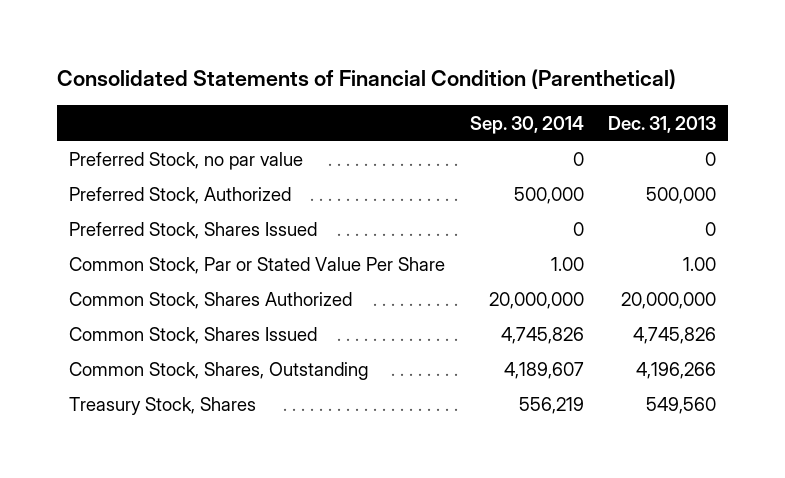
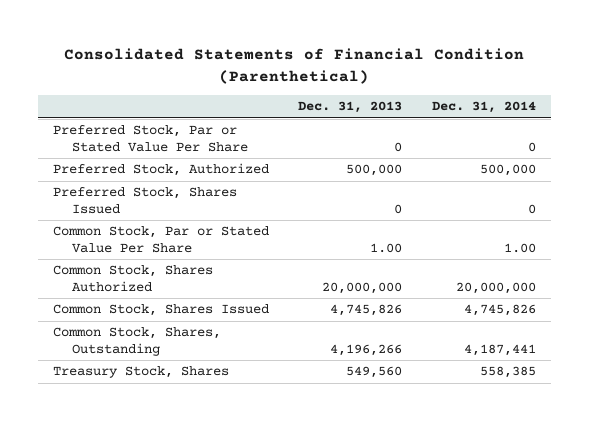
[469,115,584,134] Sep. 30, 2014 -> none
none -> [432,101,537,114] Dec. 31, 2014
[69,151,304,170] Preferred Stock, no par value -> none
none -> [52,125,249,152] Preferred Stock, Par or Stated Value Per Share

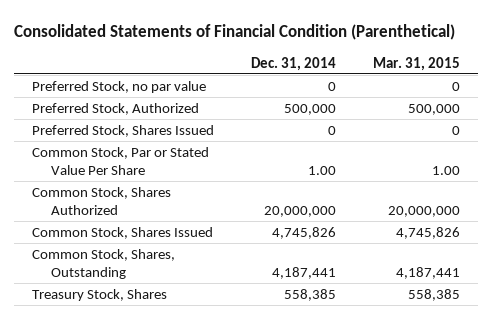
[298,101,403,114] Dec. 31, 2013 -> none
none -> [372,56,460,71] Mar. 31, 2015
[52,125,249,152] Preferred Stock, Par or Stated Value Per Share -> none
none -> [32,80,207,93] Preferred Stock, no par value

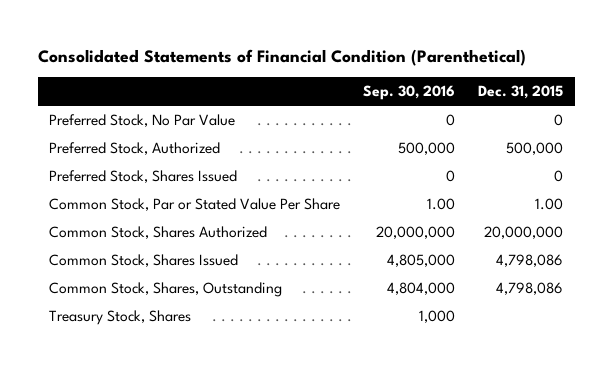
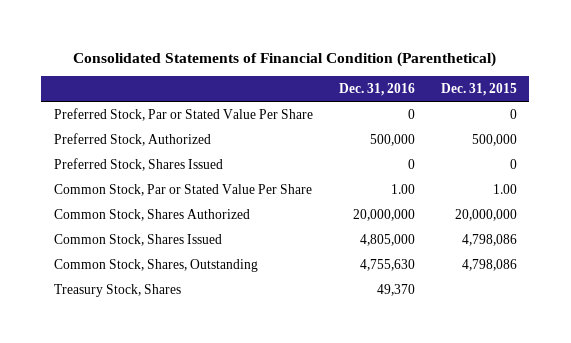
[363,85,456,101] Sep. 30, 2016 -> none
none -> [338,83,415,97] Dec. 31, 2016
[49,114,236,128] Preferred Stock, No Par Value -> none
none -> [54,108,314,122] Preferred Stock, Par or Stated Value Per Share

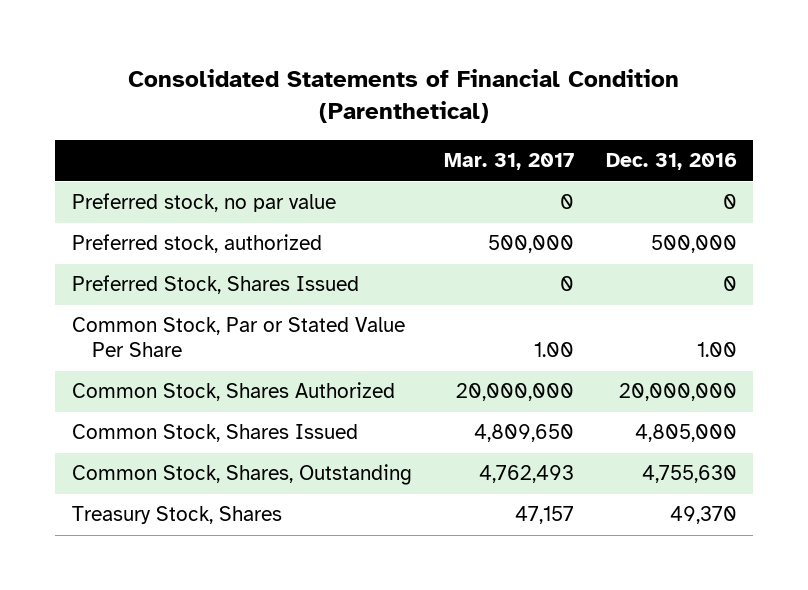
[440,83,517,97] Dec. 31, 2015 -> none
none -> [443,153,574,171] Mar. 31, 2017
[54,108,314,122] Preferred Stock, Par or Stated Value Per Share -> none
none -> [71,193,336,213] Preferred stock, no par value
[54,133,212,147] Preferred Stock, Authorized -> [71,234,322,254] Preferred stock, authorized

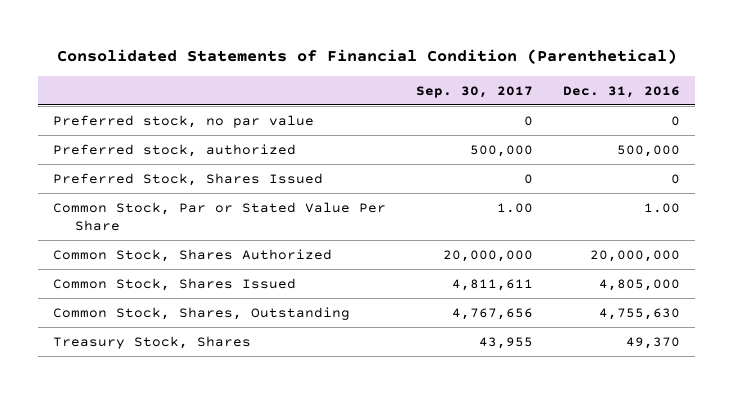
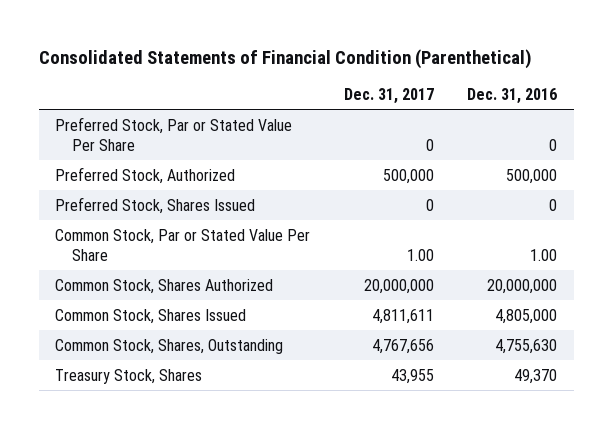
[416,85,534,98] Sep. 30, 2017 -> none
none -> [343,88,434,105] Dec. 31, 2017
[53,114,315,128] Preferred stock, no par value -> [55,116,293,152] Preferred Stock, Par or Stated Value Per Share
[53,143,297,157] Preferred stock, authorized -> [55,166,236,184] Preferred Stock, Authorized

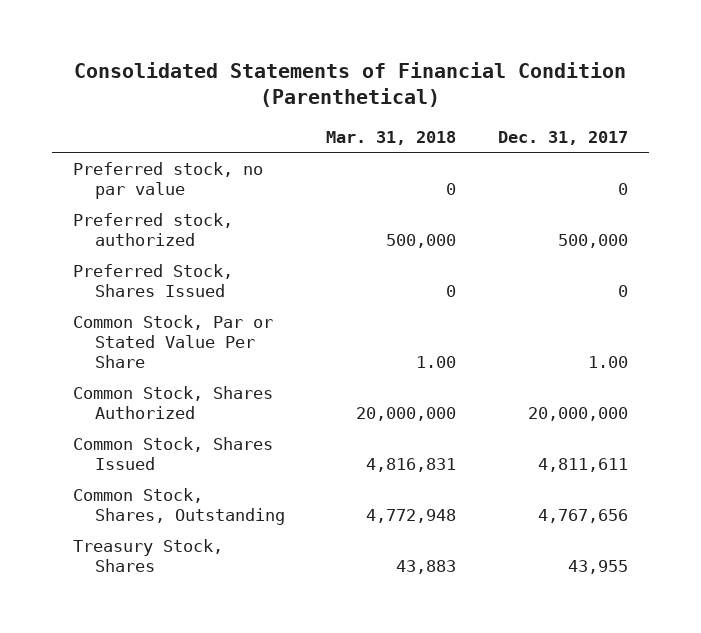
[467,88,558,105] Dec. 31, 2016 -> none
none -> [326,130,457,145] Mar. 31, 2018
[55,116,293,152] Preferred Stock, Par or Stated Value Per Share -> [72,161,263,199] Preferred stock, no par value
[55,166,236,184] Preferred Stock, Authorized -> [72,212,233,246] Preferred stock, authorized

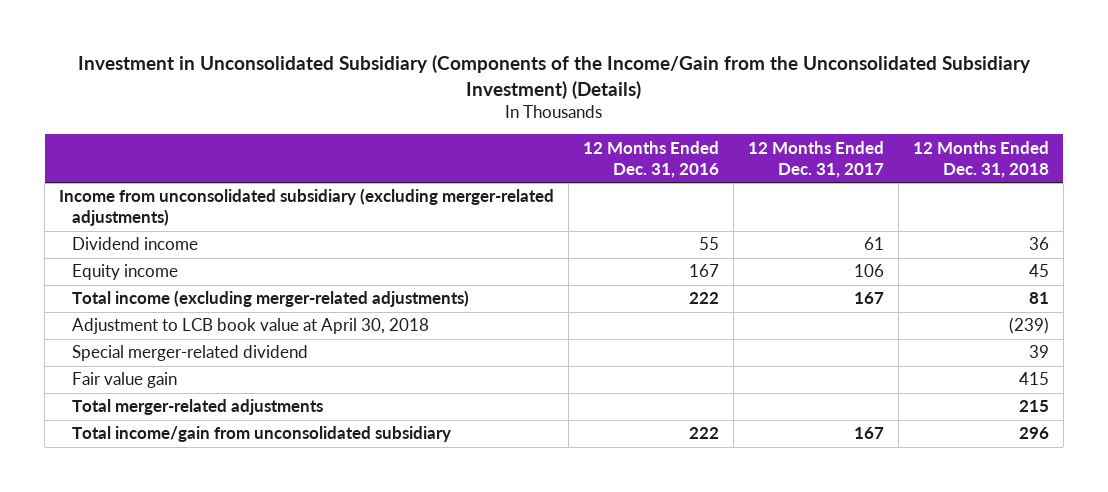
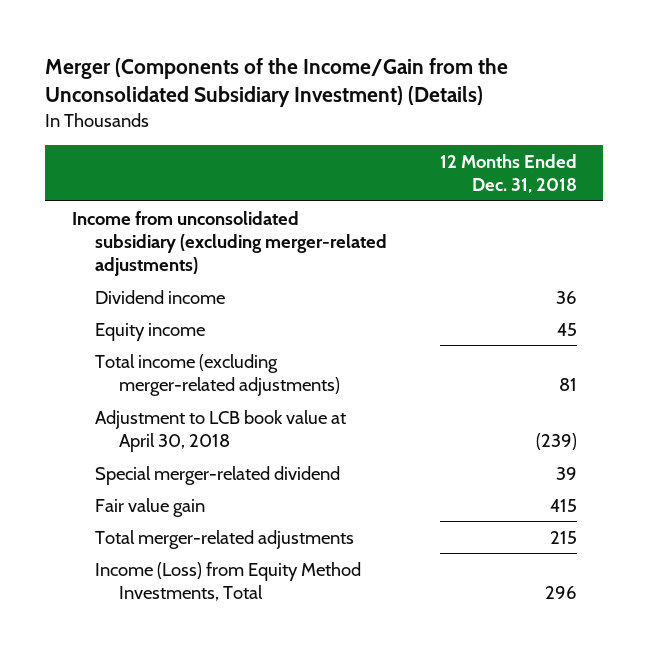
[78,55,1032,99] Investment in Unconsolidated Subsidiary (Components of the Income/Gain from the Unconsolidated Subsidiary Investment) (Details) -> [45,57,509,108] Merger (Components of the Income/Gain from the Unconsolidated Subsidiary Investment) (Details)
[583,140,720,178] 12 Months Ended Dec. 31, 2016 -> none
[748,140,885,178] 12 Months Ended Dec. 31, 2017 -> none
[71,426,451,443] Total income/gain from unconsolidated subsidiary -> [95,561,362,601] Income (Loss) from Equity Method Investments, Total

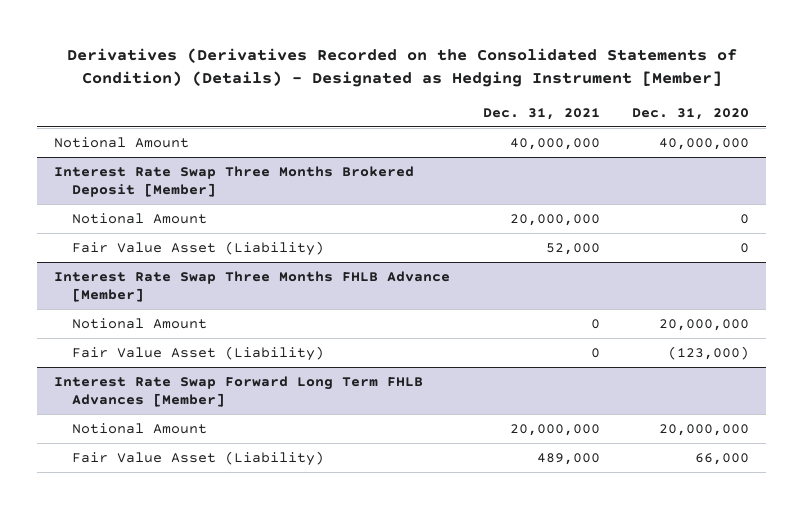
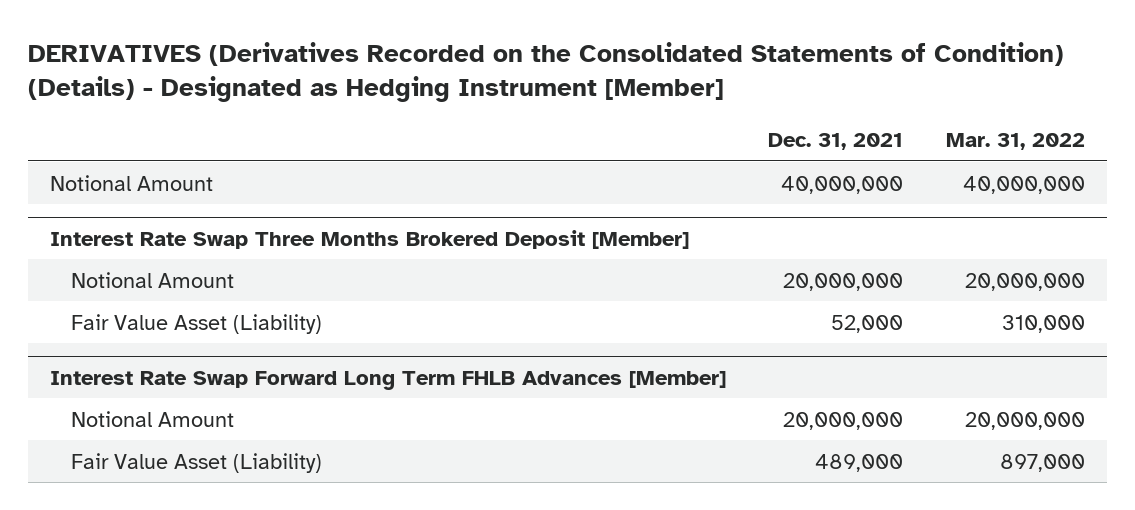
[66,48,737,88] Derivatives (Derivatives Recorded on the Consolidated Statements of Condition) (Details) - Designated as Hedging Instrument [Member] -> [28,42,1065,103] DERIVATIVES (Derivatives Recorded on the Consolidated Statements of Condition) (Details) - Designated as Hedging Instrument [Member]
[632,107,750,120] Dec. 31, 2020 -> none
none -> [946,132,1086,150] Mar. 31, 2022
[53,270,450,303] Interest Rate Swap Three Months FHLB Advance [Member] -> none
[72,317,208,329] Notional Amount -> none
[72,345,325,361] Fair Value Asset (Liability) -> none

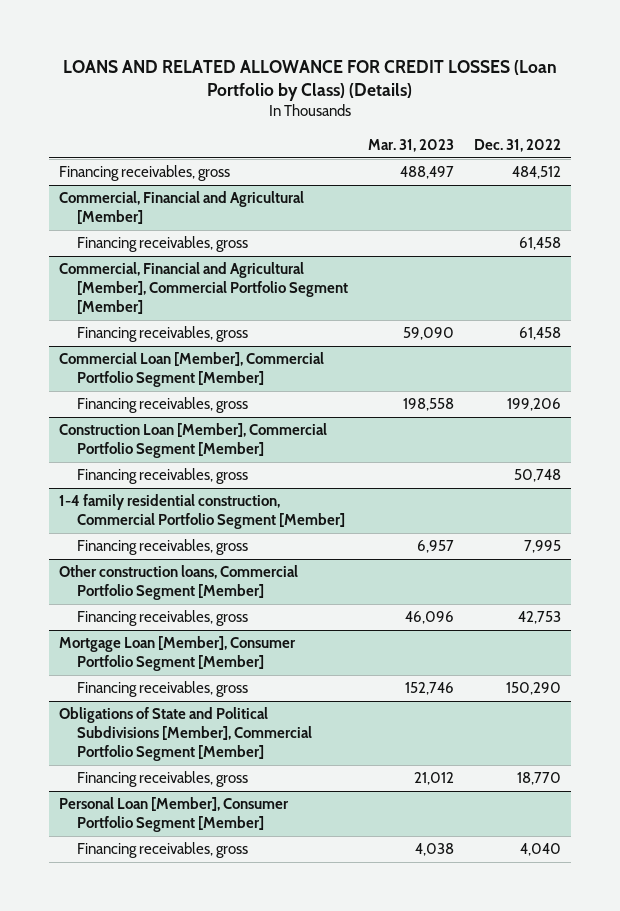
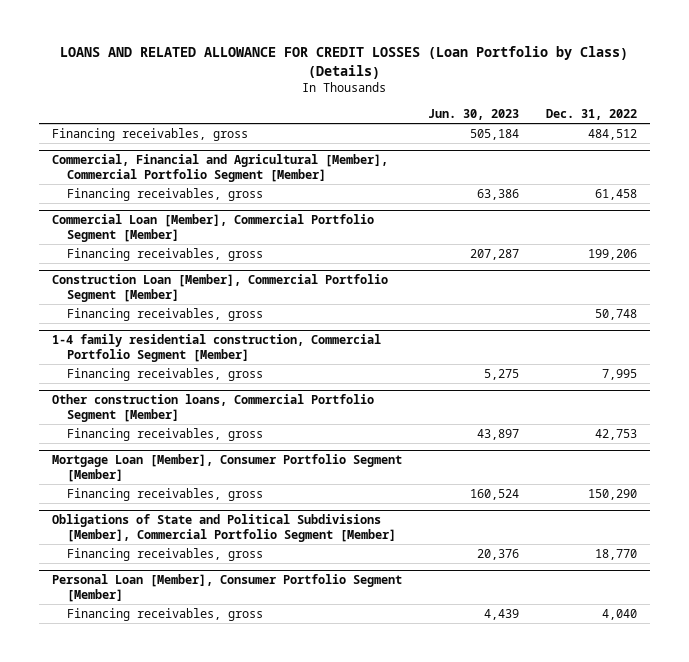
[368,138,455,152] Mar. 31, 2023 -> none
none -> [428,108,520,120] Jun. 30, 2023
[59,191,305,225] Commercial, Financial and Agricultural [Member] -> none
[77,236,249,253] Financing receivables, gross -> none

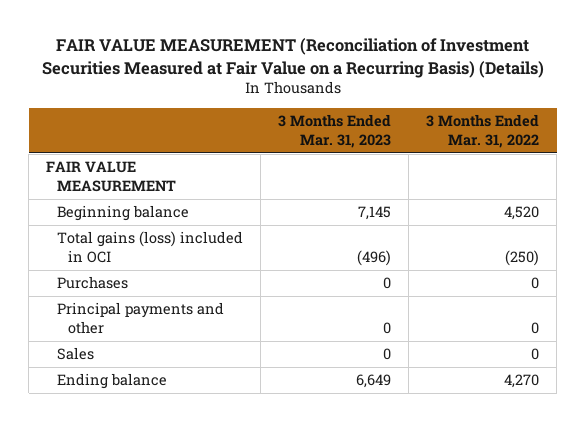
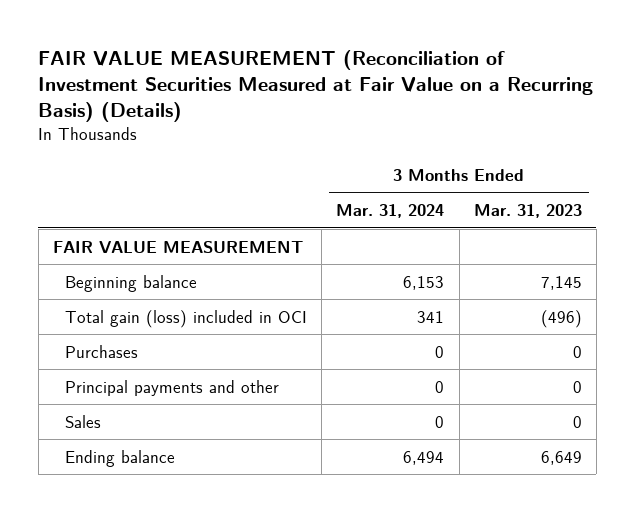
[426,114,540,148] 3 Months Ended Mar. 31, 2022 -> none
none -> [336,204,445,219] Mar. 31, 2024
[56,231,243,264] Total gains (loss) included in OCI -> [64,309,307,328] Total gain (loss) included in OCI

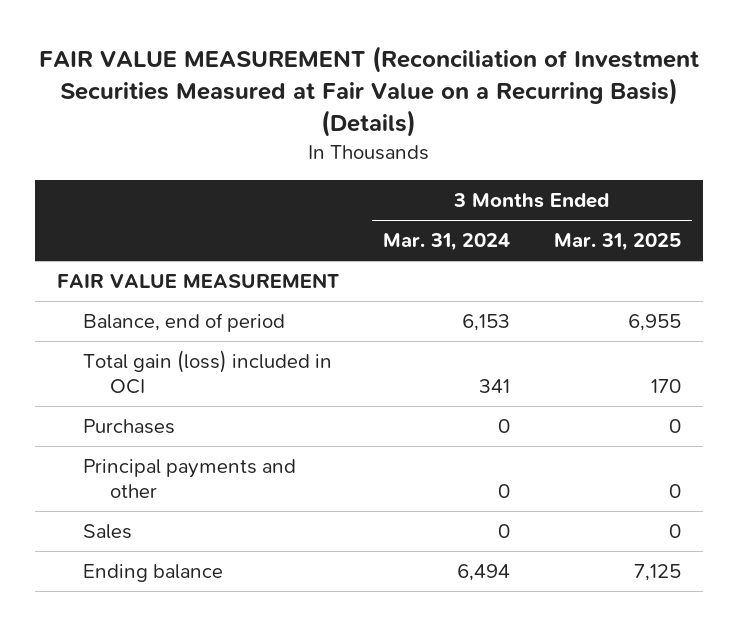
[473,204,582,219] Mar. 31, 2023 -> none
none -> [554,233,682,252] Mar. 31, 2025
[64,274,197,292] Beginning balance -> [83,313,286,333] Balance, end of period

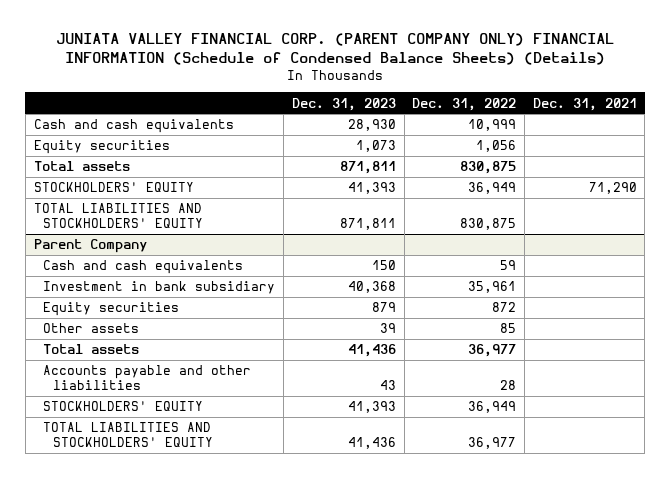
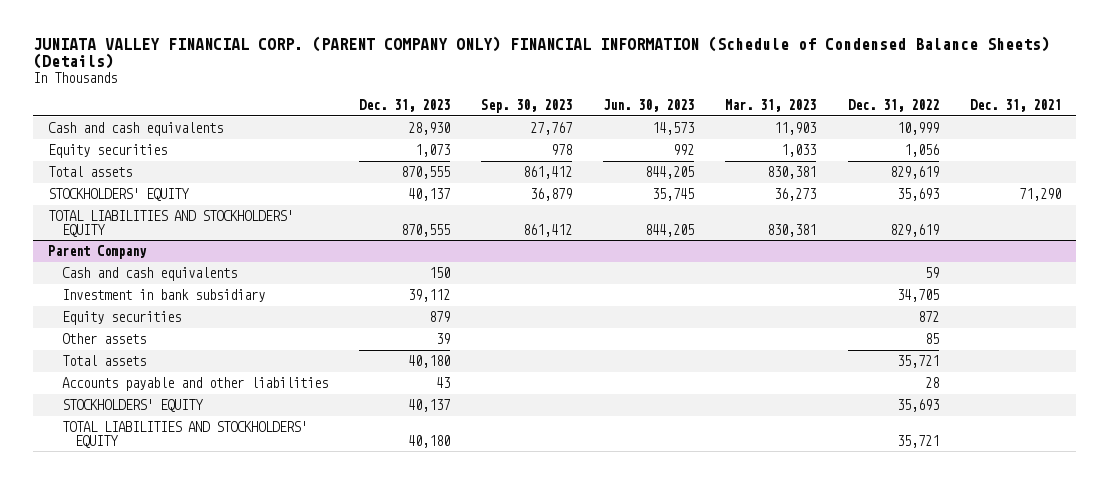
none -> [481,98,573,113] Sep. 30, 2023
none -> [603,98,695,112] Jun. 30, 2023
none -> [725,98,817,112] Mar. 31, 2023
[339,161,396,175] 871,811 -> [400,166,450,180] 870,555
[460,161,517,175] 830,875 -> [889,166,939,180] 829,619
[347,182,396,195] 41,393 -> [407,188,450,202] 40,137
[468,182,517,195] 36,949 -> [896,188,939,202] 35,693
[339,218,396,231] 871,811 -> [400,223,450,237] 870,555
[460,218,517,231] 830,875 -> [889,223,939,237] 829,619
[347,281,396,294] 40,368 -> [407,289,450,303] 39,112
[468,281,517,294] 35,961 -> [896,289,939,303] 34,705
[347,344,396,358] 41,436 -> [407,355,450,369] 40,180
[468,344,517,358] 36,977 -> [896,355,939,369] 35,721
[347,401,396,414] 41,393 -> [407,399,450,413] 40,137
[468,401,517,414] 36,949 -> [896,399,939,413] 35,693
[347,437,396,450] 41,436 -> [407,434,450,448] 40,180
[468,437,517,450] 36,977 -> [896,434,939,448] 35,721

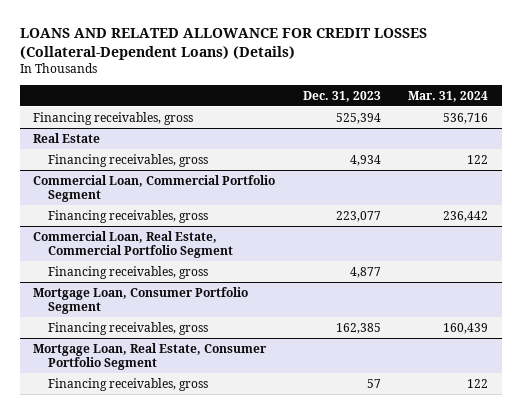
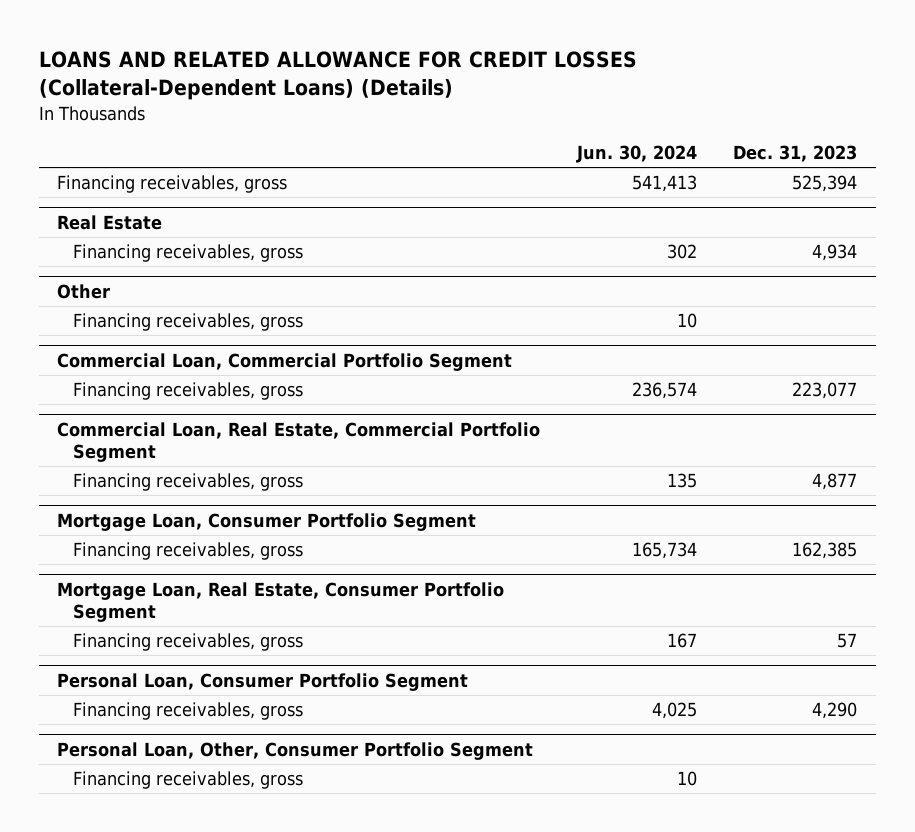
[408,90,489,102] Mar. 31, 2024 -> none
none -> [575,145,697,164] Jun. 30, 2024
none -> [57,284,111,300] Other
none -> [73,313,304,332] Financing receivables, gross
none -> [57,673,469,692] Personal Loan, Consumer Portfolio Segment
none -> [73,702,304,721] Financing receivables, gross
none -> [57,742,534,761] Personal Loan, Other, Consumer Portfolio Segment
none -> [73,771,304,790] Financing receivables, gross

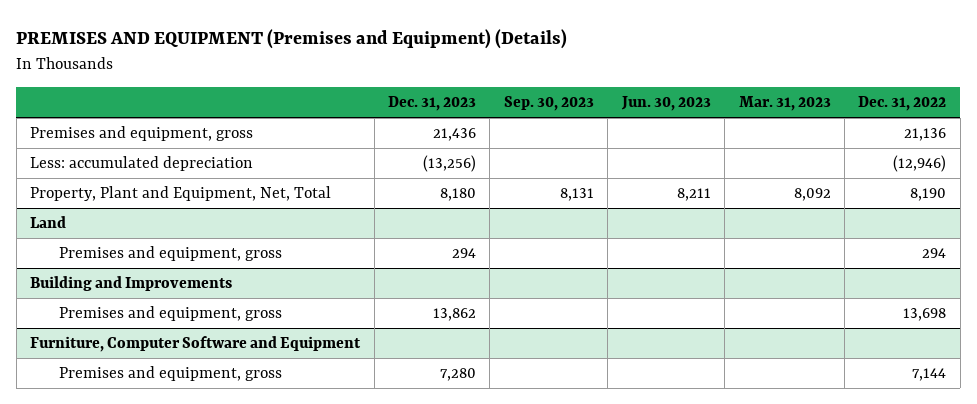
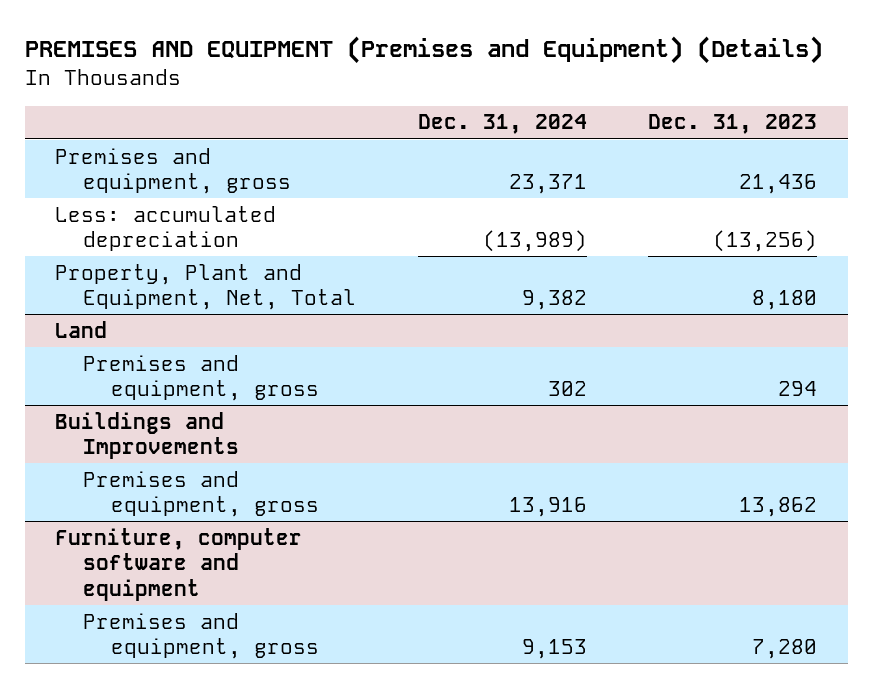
[503,96,594,112] Sep. 30, 2023 -> none
[620,96,711,112] Jun. 30, 2023 -> none
[738,96,831,112] Mar. 31, 2023 -> none
[858,96,947,112] Dec. 31, 2022 -> none
none -> [417,114,587,135] Dec. 31, 2024
[30,276,233,292] Building and Improvements -> [55,411,240,460] Buildings and Improvements
[30,336,362,353] Furniture, Computer Software and Equipment -> [55,527,303,601] Furniture, computer software and equipment

